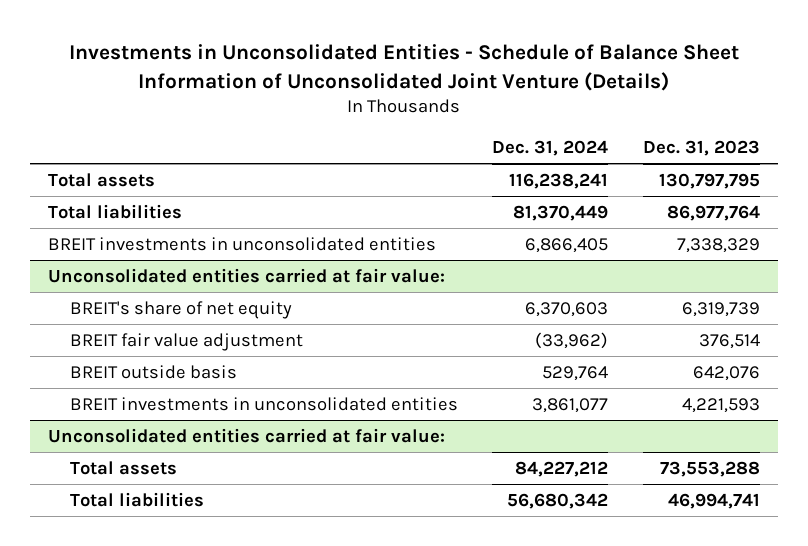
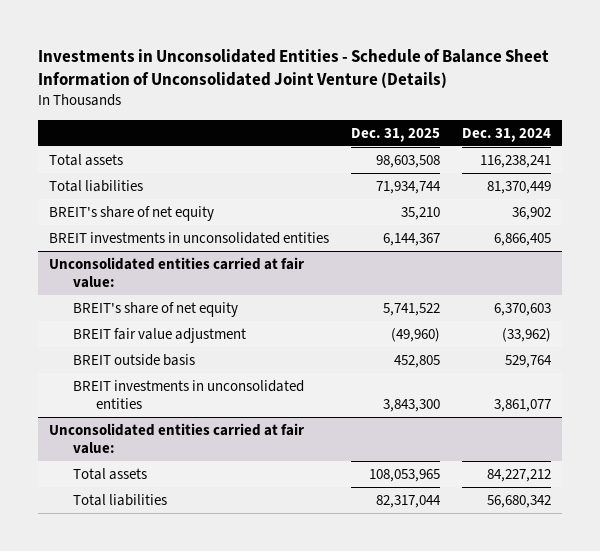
[643,139,761,156] Dec. 31, 2023 -> none
none -> [351,127,441,142] Dec. 31, 2025
none -> [49,205,215,221] BREIT's share of net equity

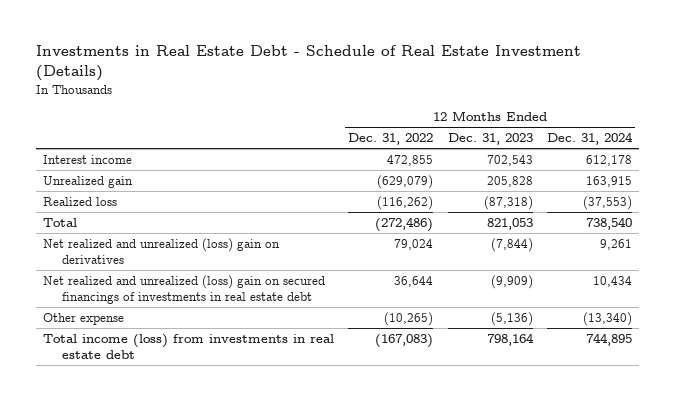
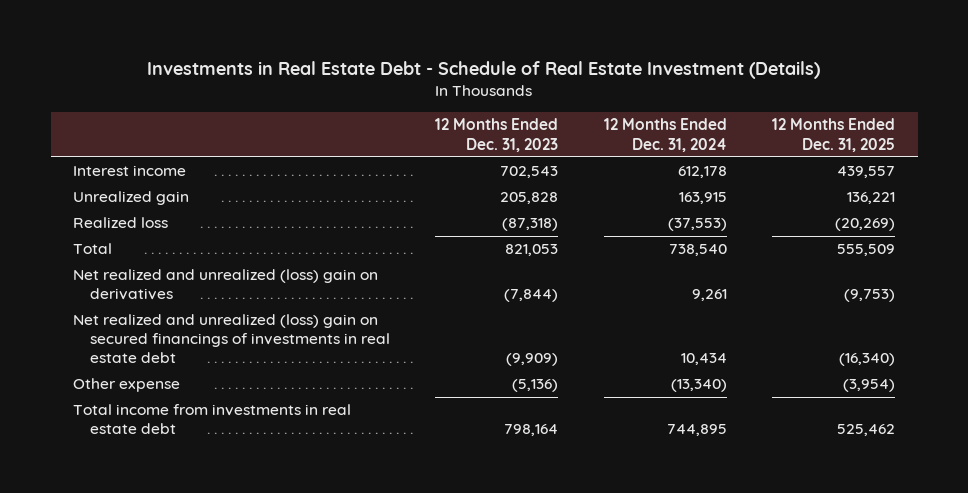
[348,133,434,146] Dec. 31, 2022 -> none
none -> [771,118,895,152] 12 Months Ended Dec. 31, 2025
[42,333,334,359] Total income (loss) from investments in real estate debt -> [73,404,352,435] Total income from investments in real estate debt

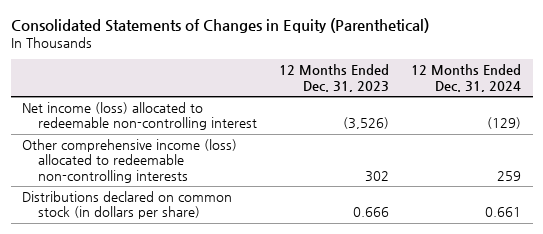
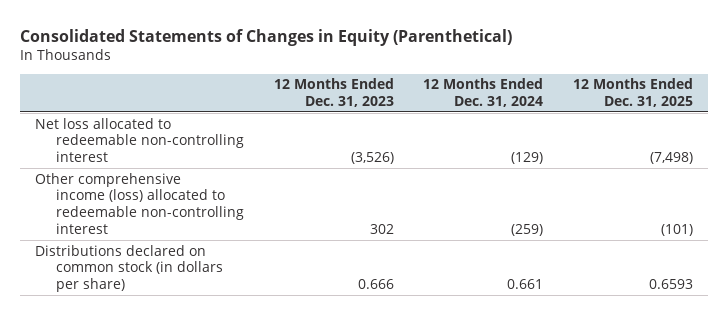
none -> [572,78,693,107] 12 Months Ended Dec. 31, 2025
[21,102,257,131] Net income (loss) allocated to redeemable non-controlling interest -> [35,117,244,163] Net loss allocated to redeemable non-controlling interest
[21,139,237,183] Other comprehensive income (loss) allocated to redeemable non-controlling interests -> [35,172,244,235] Other comprehensive income (loss) allocated to redeemable non-controlling interest
[497,170,522,181] 259 -> [511,224,544,237] (259)

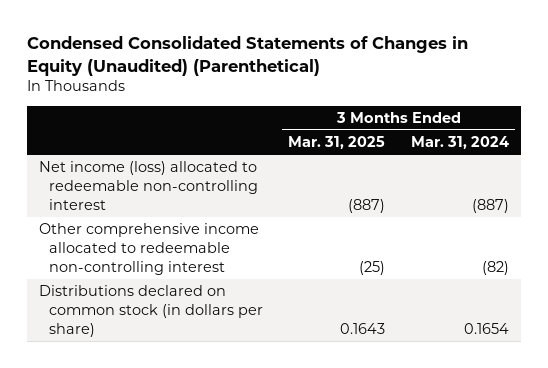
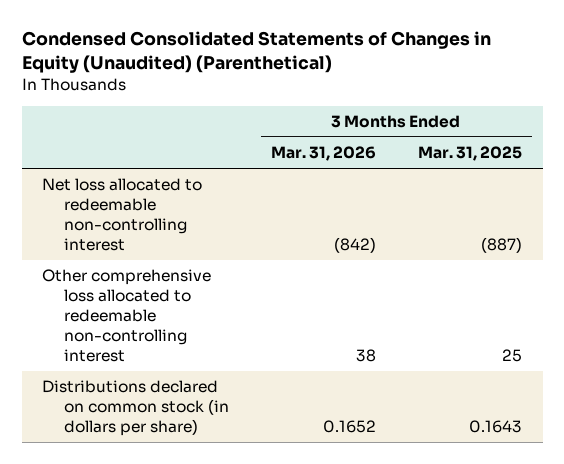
[410,136,509,150] Mar. 31, 2024 -> none
none -> [270,146,376,162] Mar. 31, 2026
[39,161,259,210] Net income (loss) allocated to redeemable non-controlling interest -> [42,178,203,252] Net loss allocated to redeemable non-controlling interest
[39,223,260,275] Other comprehensive income allocated to redeemable non-controlling interest -> [42,269,212,363] Other comprehensive loss allocated to redeemable non-controlling interest
[359,260,386,275] (25) -> [501,349,522,363] 25

